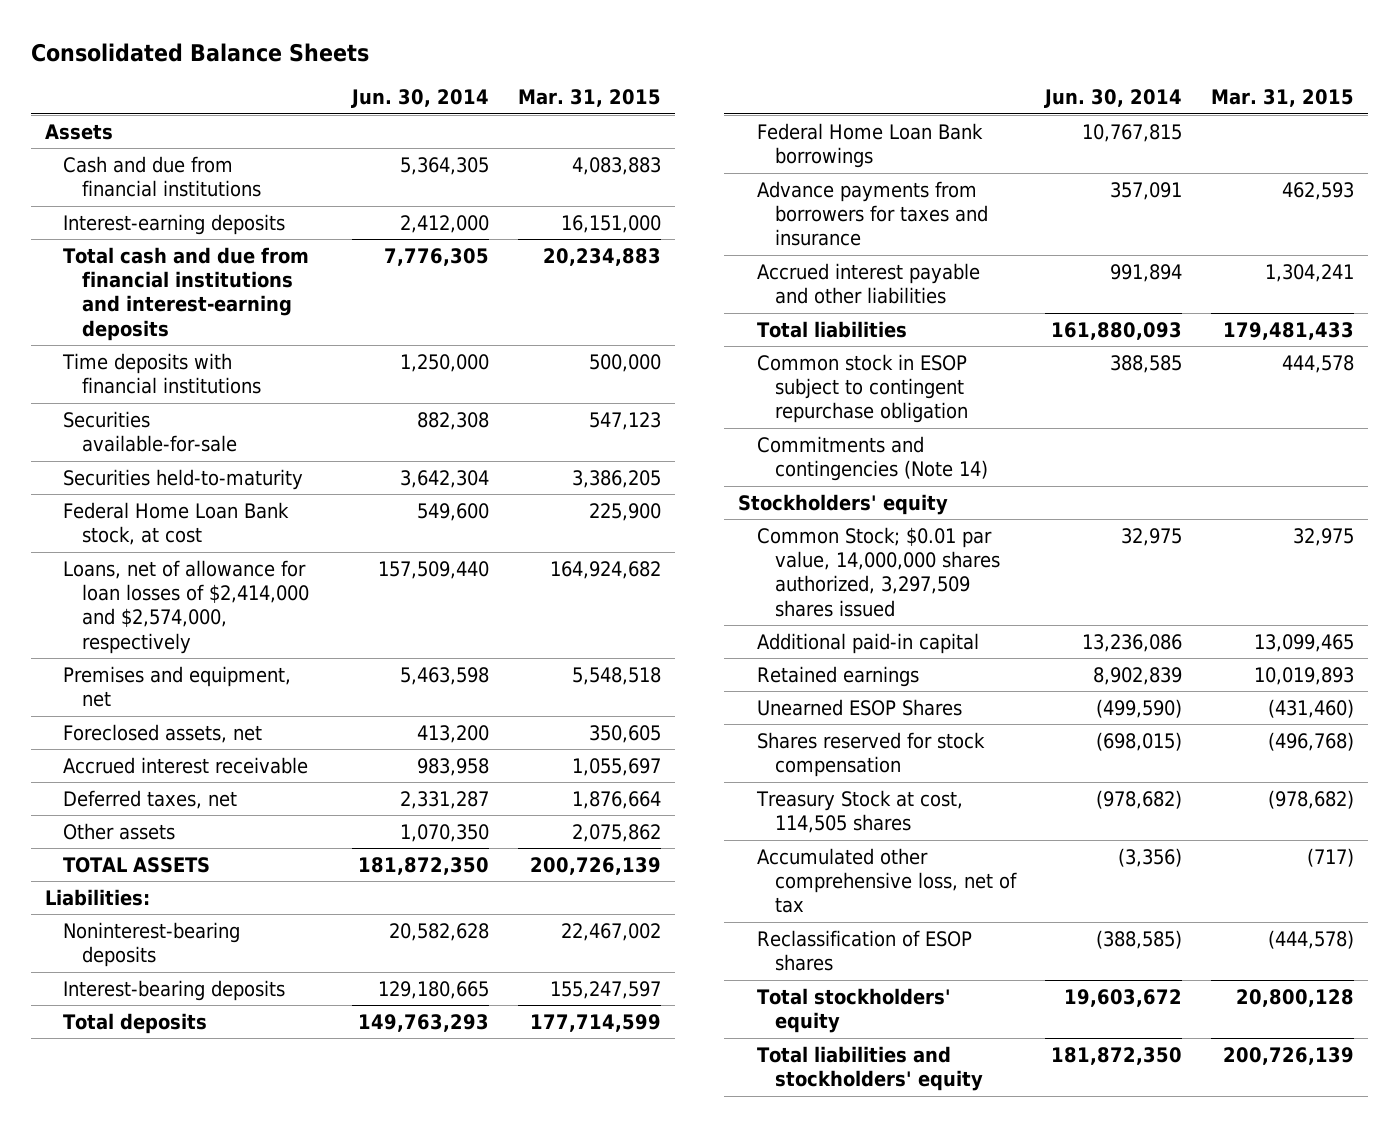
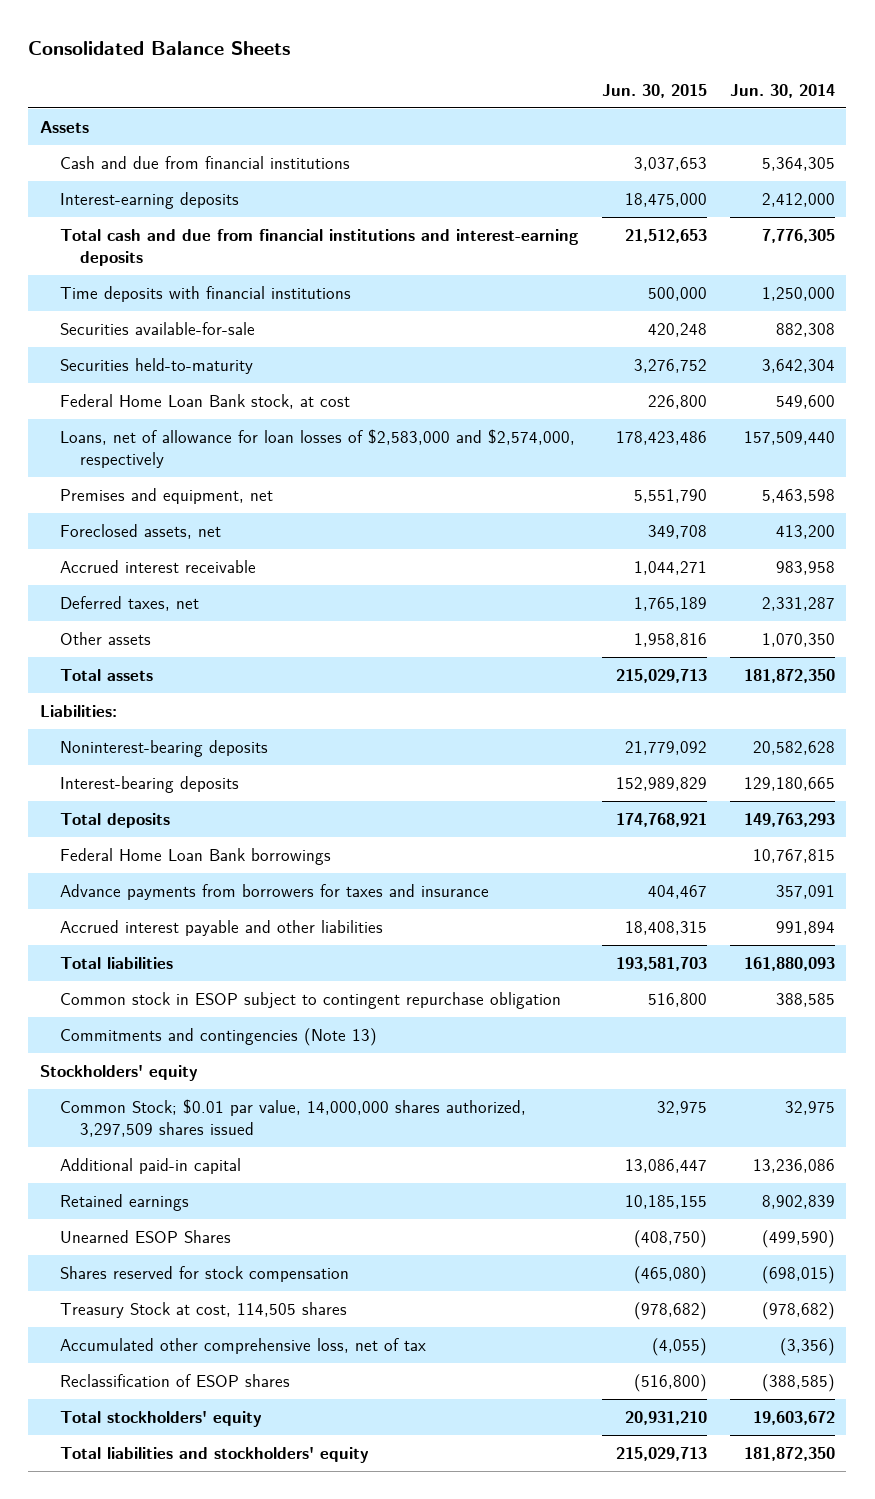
[517,89,661,108] Mar. 31, 2015 -> none
none -> [601,83,707,98] Jun. 30, 2015
[63,559,310,654] Loans, net of allowance for loan losses of $2,414,000 and $2,574,000, respectively -> [60,428,576,468] Loans, net of allowance for loan losses of $2,583,000 and $2,574,000, respectively
[63,856,211,873] TOTAL ASSETS -> [60,668,154,681] Total assets
[756,435,989,482] Commitments and contingencies (Note 14) -> [60,1027,378,1046] Commitments and contingencies (Note 13)

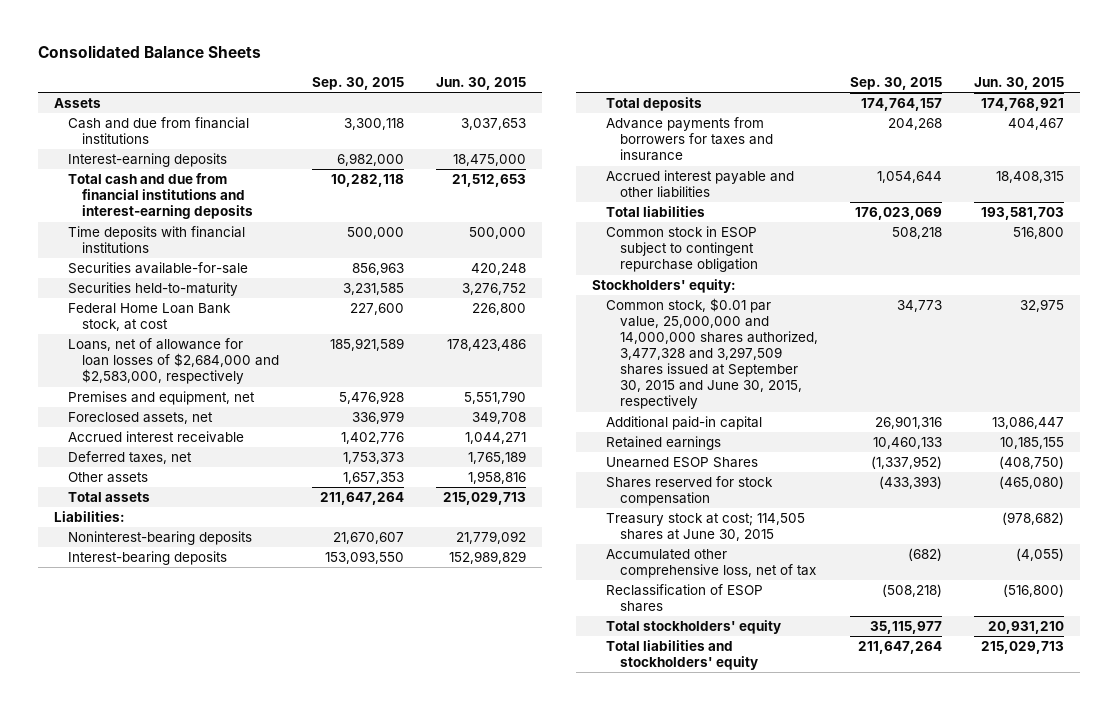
[729,83,835,98] Jun. 30, 2014 -> none
none -> [312,76,405,90] Sep. 30, 2015
[60,428,576,468] Loans, net of allowance for loan losses of $2,583,000 and $2,574,000, respectively -> [67,338,279,385] Loans, net of allowance for loan losses of $2,684,000 and $2,583,000, respectively
[60,847,332,865] Federal Home Loan Bank borrowings -> none
[60,1027,378,1046] Commitments and contingencies (Note 13) -> none
[40,1064,199,1081] Stockholders' equity -> [591,279,736,294] Stockholders' equity:
[60,1098,527,1137] Common Stock; $0.01 par value, 14,000,000 shares authorized, 3,297,509 shares issued -> [605,298,819,410] Common stock, $0.01 par value, 25,000,000 and 14,000,000 shares authorized, 3,477,328 and 3,297,509 shares issued at September 30, 2015 and June 30, 2015, respectively
[60,1301,348,1318] Treasury Stock at cost, 114,505 shares -> [605,513,805,542] Treasury stock at cost; 114,505 shares at June 30, 2015

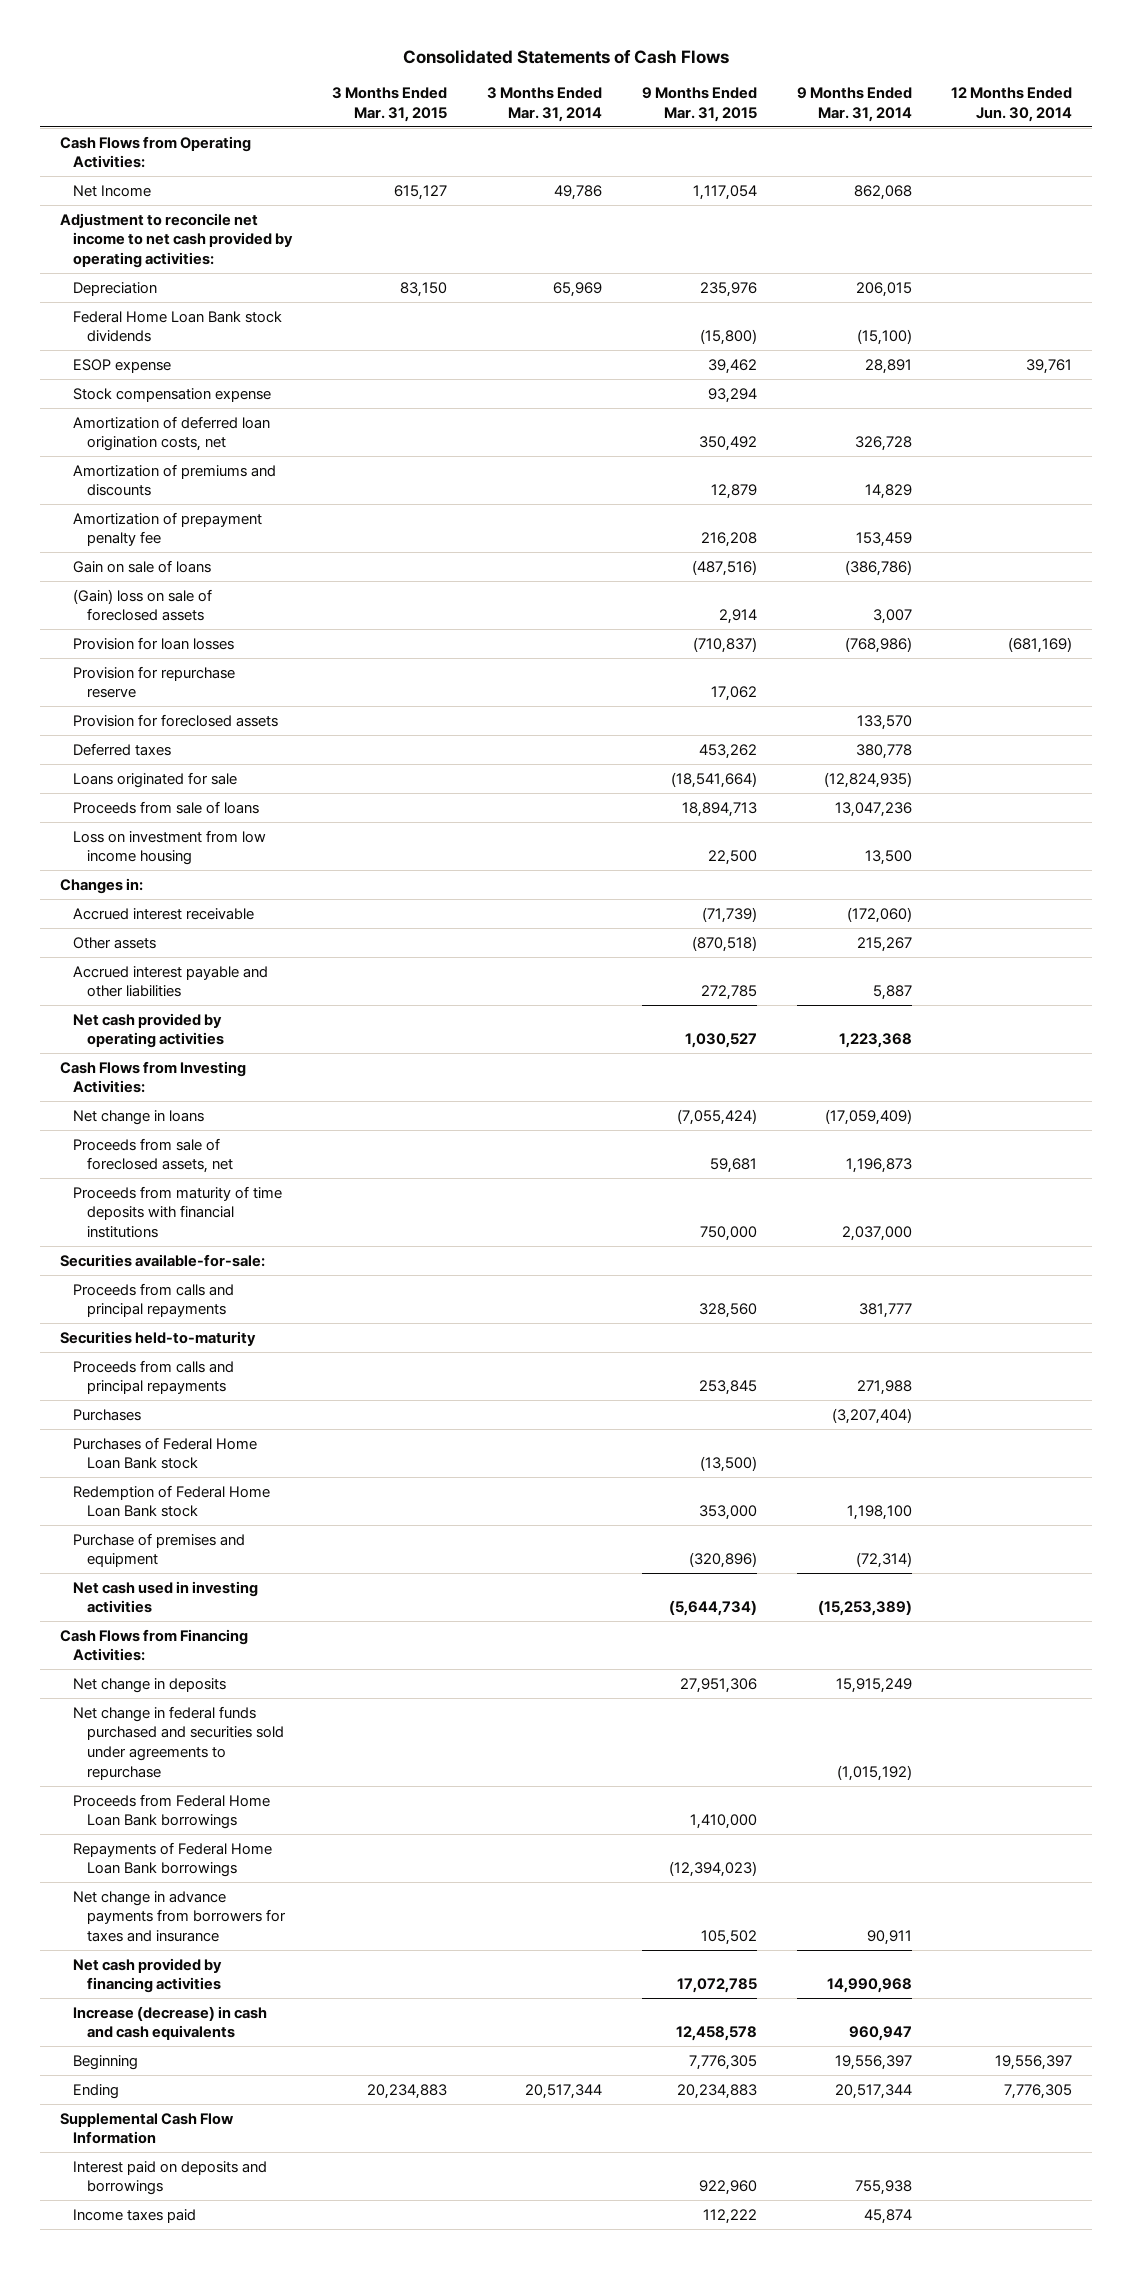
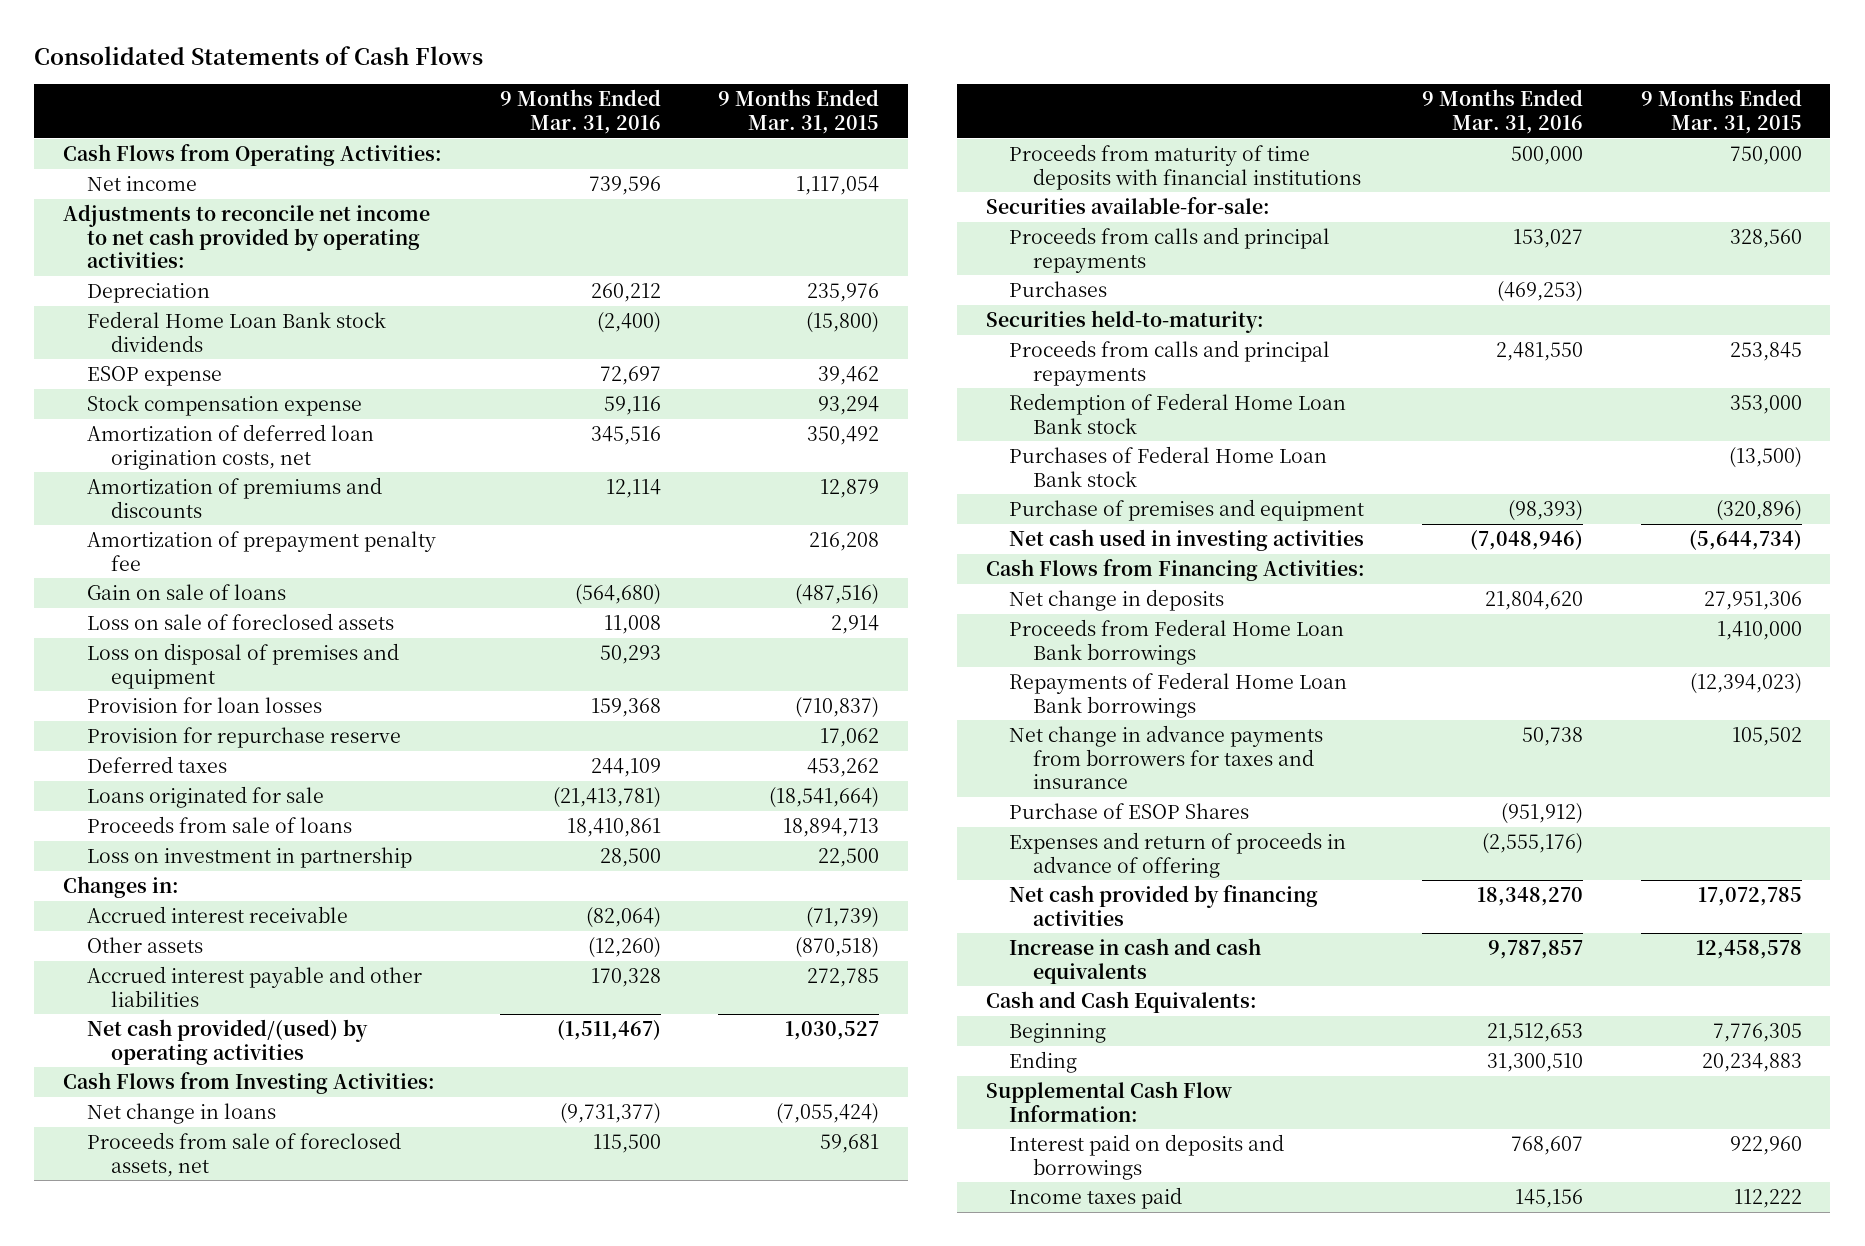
[331,87,447,122] 3 Months Ended Mar. 31, 2015 -> none
[486,87,602,122] 3 Months Ended Mar. 31, 2014 -> none
[796,87,912,122] 9 Months Ended Mar. 31, 2014 -> none
[951,87,1073,122] 12 Months Ended Jun. 30, 2014 -> none
none -> [499,89,661,134] 9 Months Ended Mar. 31, 2016
[73,184,152,197] Net Income -> [86,175,197,191] Net income
[59,212,294,269] Adjustment to reconcile net income to net cash provided by operating activities: -> [63,203,431,269] Adjustments to reconcile net income to net cash provided by operating activities:
[73,588,213,622] (Gain) loss on sale of foreclosed assets -> [86,612,394,630] Loss on sale of foreclosed assets
none -> [86,642,399,689] Loss on disposal of premises and equipment
[73,713,279,727] Provision for foreclosed assets -> none
[73,829,267,866] Loss on investment from low income housing -> [86,846,412,868] Loss on investment in partnership
[73,1012,224,1049] Net cash provided by operating activities -> [86,1018,368,1065] Net cash provided/(used) by operating activities
[59,1330,256,1346] Securities held-to-maturity -> none
none -> [985,309,1264,333] Securities held-to-maturity:
[73,1359,235,1395] Proceeds from calls and principal repayments -> [1009,339,1331,386] Proceeds from calls and principal repayments
[73,1436,258,1470] Purchases of Federal Home Loan Bank stock -> [1009,445,1328,487] Purchases of Federal Home Loan Bank stock
[73,1705,284,1780] Net change in federal funds purchased and securities sold under agreements to repurchase -> none
none -> [1009,802,1250,819] Purchase of ESOP Shares
none -> [1009,831,1347,878] Expenses and return of proceeds in advance of offering
[73,2005,268,2041] Increase (decrease) in cash and cash equivalents -> [1009,937,1262,984] Increase in cash and cash equivalents
none -> [985,990,1257,1013] Cash and Cash Equivalents:
[59,2112,234,2145] Supplemental Cash Flow Information -> [985,1080,1232,1122] Supplemental Cash Flow Information:

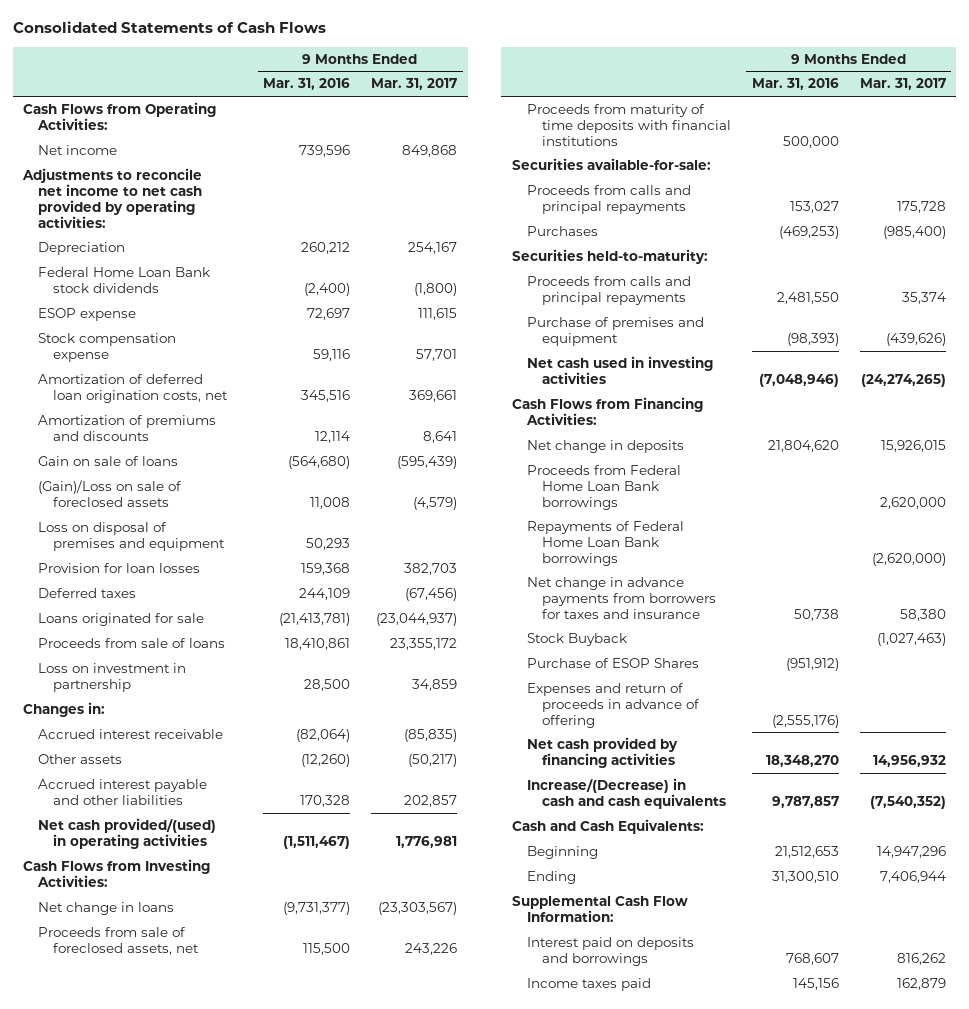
[718,89,880,134] 9 Months Ended Mar. 31, 2015 -> none
none -> [371,78,458,91] Mar. 31, 2017
[86,530,436,571] Amortization of prepayment penalty fee -> none
[86,612,394,630] Loss on sale of foreclosed assets -> [38,479,183,507] (Gain)/Loss on sale of foreclosed assets
[86,726,401,748] Provision for repurchase reserve -> none
[86,1018,368,1065] Net cash provided/(used) by operating activities -> [38,817,217,849] Net cash provided/(used) in operating activities
[1009,392,1347,434] Redemption of Federal Home Loan Bank stock -> none
[1009,445,1328,487] Purchases of Federal Home Loan Bank stock -> none
none -> [526,632,627,646] Stock Buyback
[1009,937,1262,984] Increase in cash and cash equivalents -> [526,777,726,809] Increase/(Decrease) in cash and cash equivalents

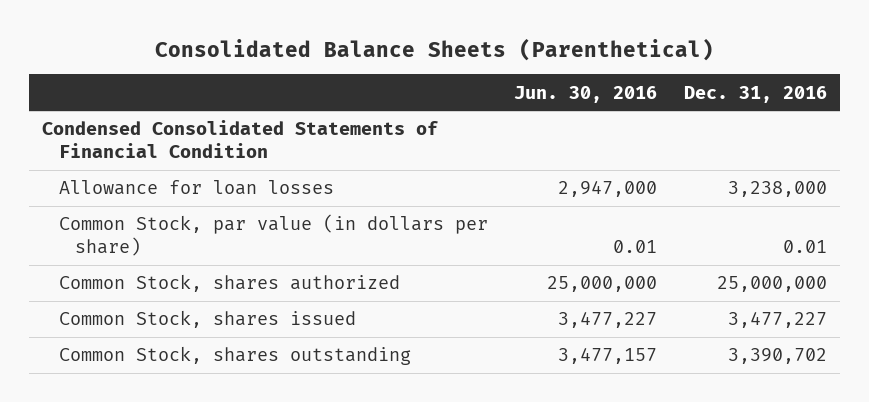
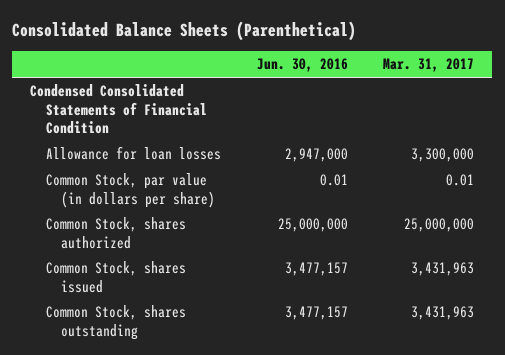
[683,85,827,103] Dec. 31, 2016 -> none
none -> [383,58,475,73] Mar. 31, 2017
[558,312,658,329] 3,477,227 -> [284,262,348,277] 3,477,157

